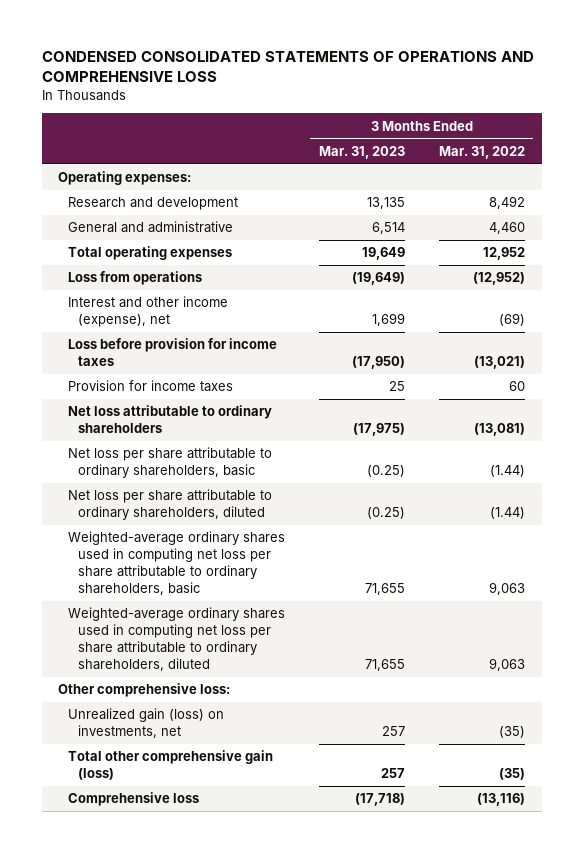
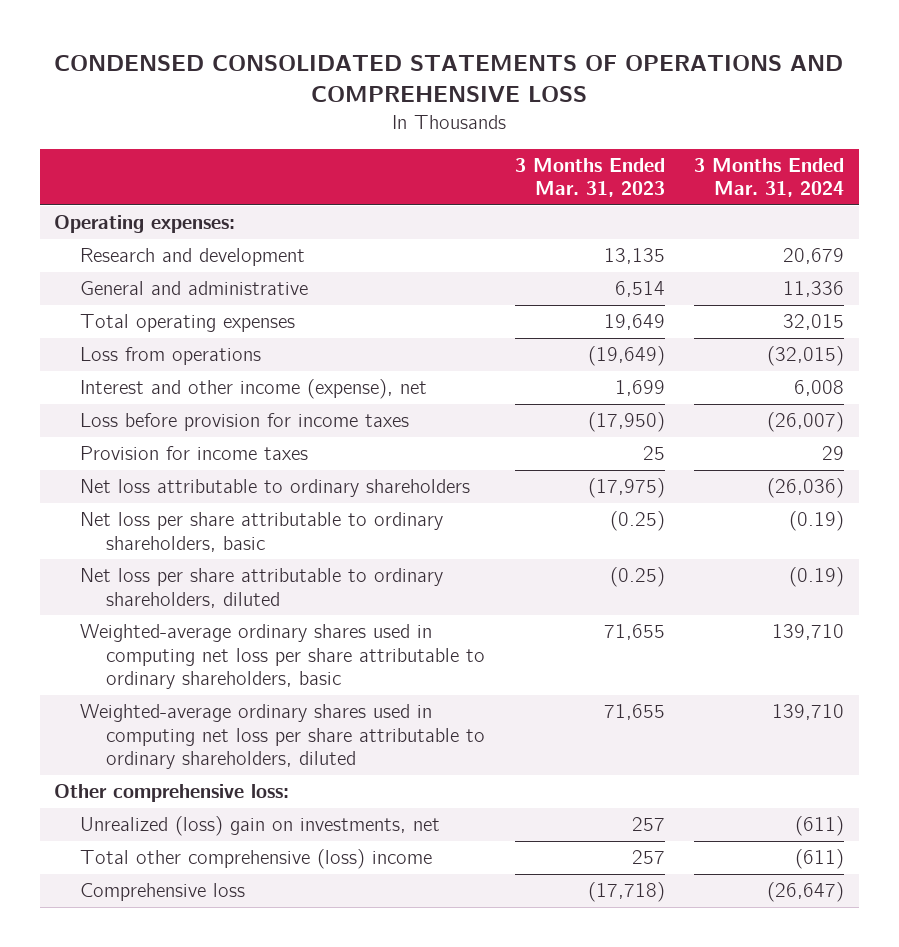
[438,146,525,160] Mar. 31, 2022 -> none
none -> [694,157,845,198] 3 Months Ended Mar. 31, 2024
[68,708,225,739] Unrealized gain (loss) on investments, net -> [80,816,441,837] Unrealized (loss) gain on investments, net
[68,750,274,781] Total other comprehensive gain (loss) -> [80,849,433,870] Total other comprehensive (loss) income

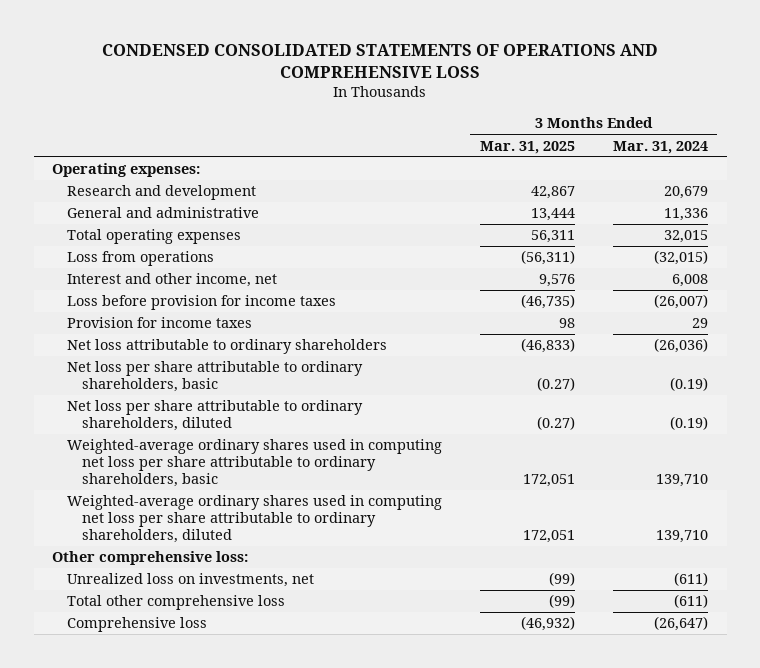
[514,157,665,198] 3 Months Ended Mar. 31, 2023 -> none
none -> [479,140,575,154] Mar. 31, 2025
[80,379,428,400] Interest and other income (expense), net -> [67,273,278,288] Interest and other income, net
[80,816,441,837] Unrealized (loss) gain on investments, net -> [67,573,315,588] Unrealized loss on investments, net
[80,849,433,870] Total other comprehensive (loss) income -> [67,595,286,611] Total other comprehensive loss

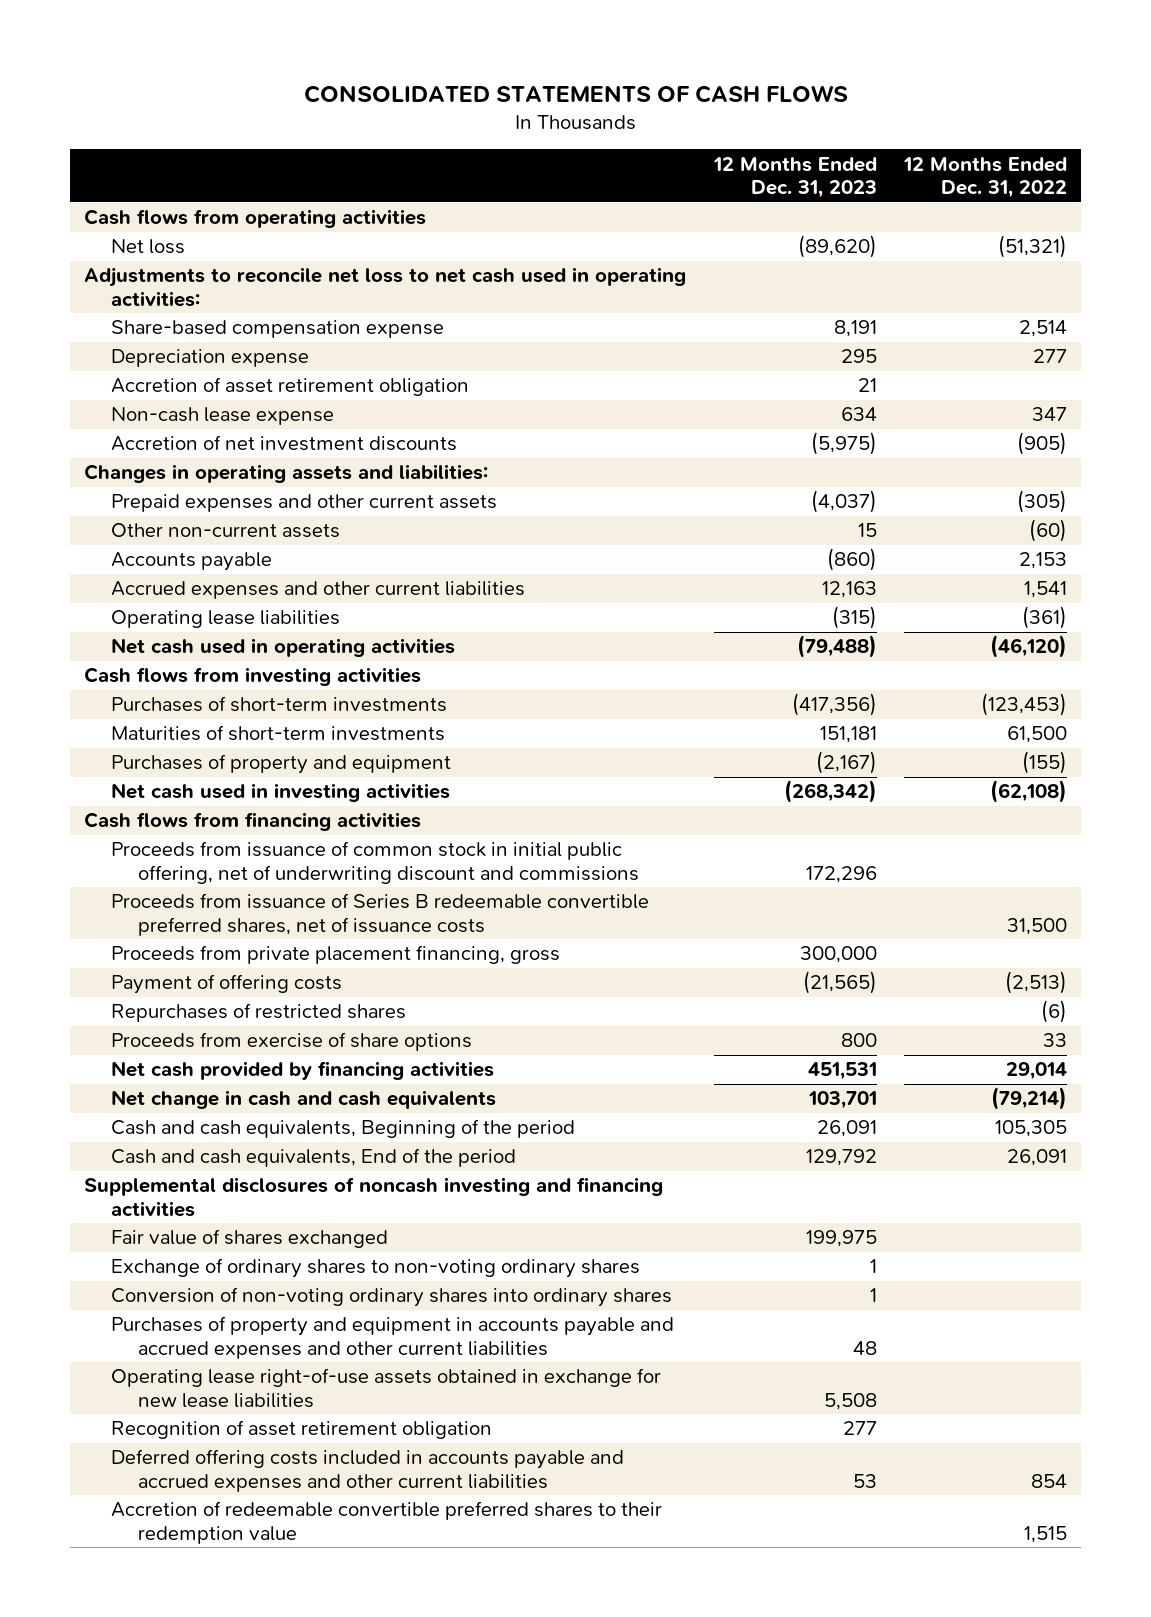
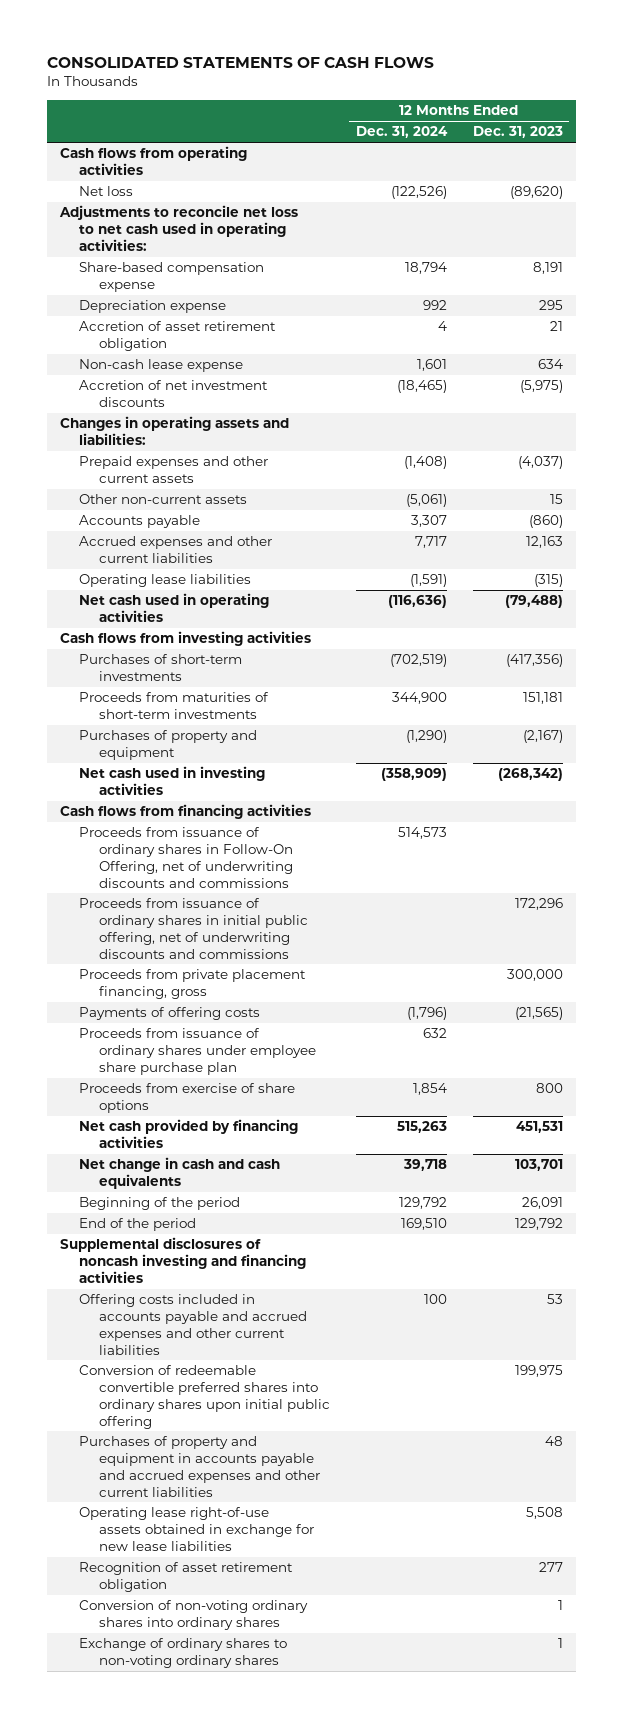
[903,156,1068,199] 12 Months Ended Dec. 31, 2022 -> none
none -> [355,126,448,139] Dec. 31, 2024
[110,725,445,742] Maturities of short-term investments -> [79,692,270,720] Proceeds from maturities of short-term investments
[110,893,649,936] Proceeds from issuance of Series B redeemable convertible preferred shares, net of issuance costs -> none
none -> [79,827,293,888] Proceeds from issuance of ordinary shares in Follow-On Offering, net of underwriting discounts and commissions
[110,841,639,884] Proceeds from issuance of common stock in initial public offering, net of underwriting discount and commissions -> [79,898,308,959] Proceeds from issuance of ordinary shares in initial public offering, net of underwriting discounts and commissions
[110,1003,406,1023] Repurchases of restricted shares -> none
[110,974,342,995] Payment of offering costs -> [79,1007,261,1021] Payments of offering costs
none -> [79,1028,316,1075] Proceeds from issuance of ordinary shares under employee share purchase plan
[110,1119,575,1139] Cash and cash equivalents, Beginning of the period -> [79,1197,241,1211] Beginning of the period
[110,1148,516,1168] Cash and cash equivalents, End of the period -> [79,1218,197,1232] End of the period
none -> [79,1294,307,1355] Offering costs included in accounts payable and accrued expenses and other current liabilities
[110,1229,388,1249] Fair value of shares exchanged -> [79,1365,330,1429] Conversion of redeemable convertible preferred shares into ordinary shares upon initial public offering
[110,1449,624,1492] Deferred offering costs included in accounts payable and accrued expenses and other current liabilities -> none
[110,1501,662,1544] Accretion of redeemable convertible preferred shares to their redemption value -> none
[110,1287,672,1308] Conversion of non-voting ordinary shares into ordinary shares -> [79,1600,309,1631] Conversion of non-voting ordinary shares into ordinary shares
[110,1258,640,1279] Exchange of ordinary shares to non-voting ordinary shares -> [79,1638,288,1669] Exchange of ordinary shares to non-voting ordinary shares

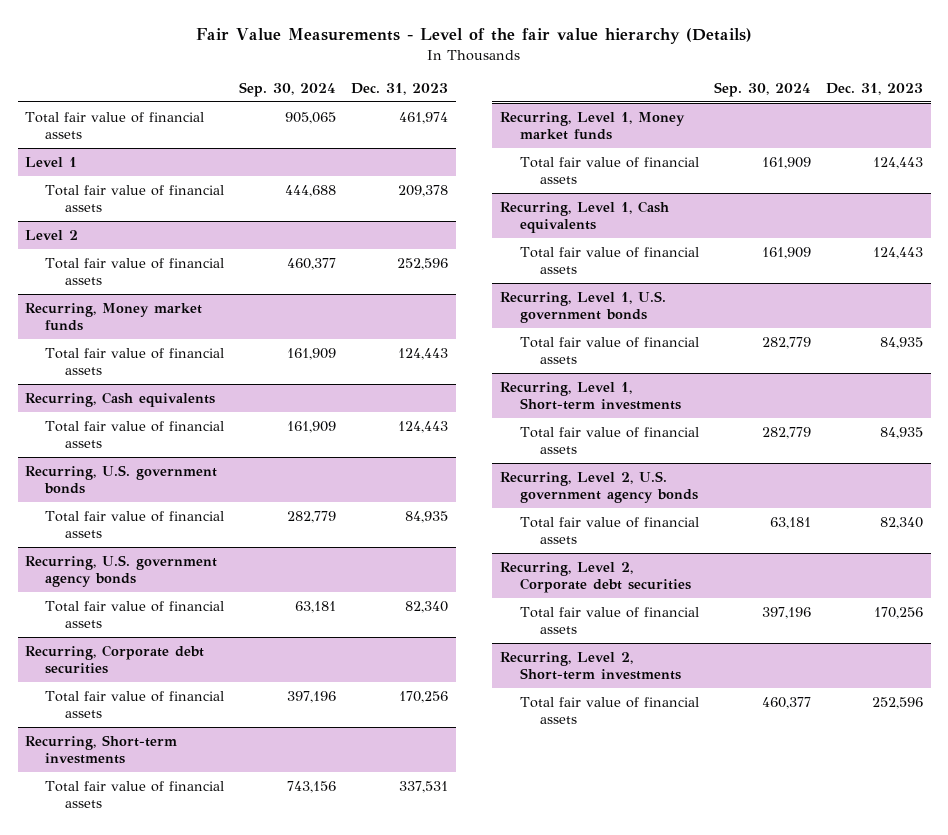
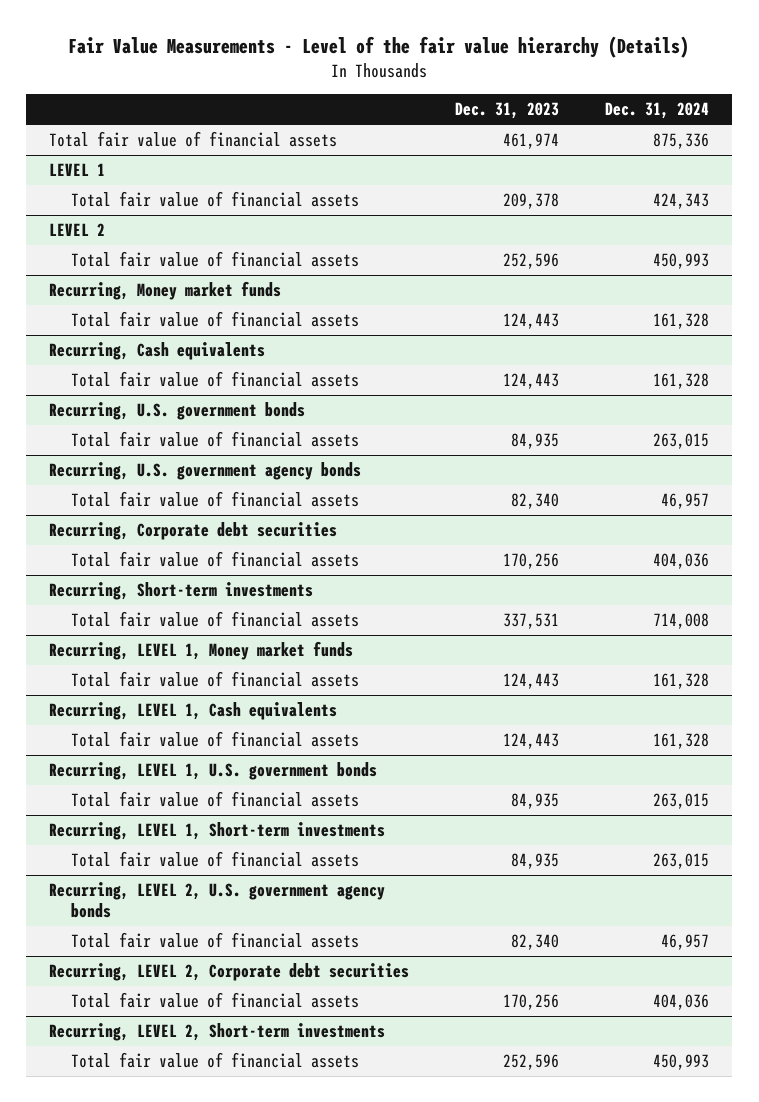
[239,82,337,98] Sep. 30, 2024 -> none
none -> [605,102,710,120] Dec. 31, 2024
[25,156,78,167] Level 1 -> [49,163,106,177] LEVEL 1
[25,229,79,240] Level 2 -> [49,223,106,237] LEVEL 2
[499,111,685,141] Recurring, Level 1, Money market funds -> [49,641,354,661] Recurring, LEVEL 1, Money market funds
[499,200,669,234] Recurring, Level 1, Cash equivalents -> [49,702,338,721] Recurring, LEVEL 1, Cash equivalents
[499,290,666,324] Recurring, Level 1, U.S. government bonds -> [49,762,378,781] Recurring, LEVEL 1, U.S. government bonds
[499,381,681,411] Recurring, Level 1, Short-term investments -> [49,822,386,841] Recurring, LEVEL 1, Short-term investments
[499,470,698,504] Recurring, Level 2, U.S. government agency bonds -> [49,882,386,918] Recurring, LEVEL 2, U.S. government agency bonds
[499,561,691,594] Recurring, Level 2, Corporate debt securities -> [49,963,410,982] Recurring, LEVEL 2, Corporate debt securities
[499,651,681,681] Recurring, Level 2, Short-term investments -> [49,1023,386,1042] Recurring, LEVEL 2, Short-term investments

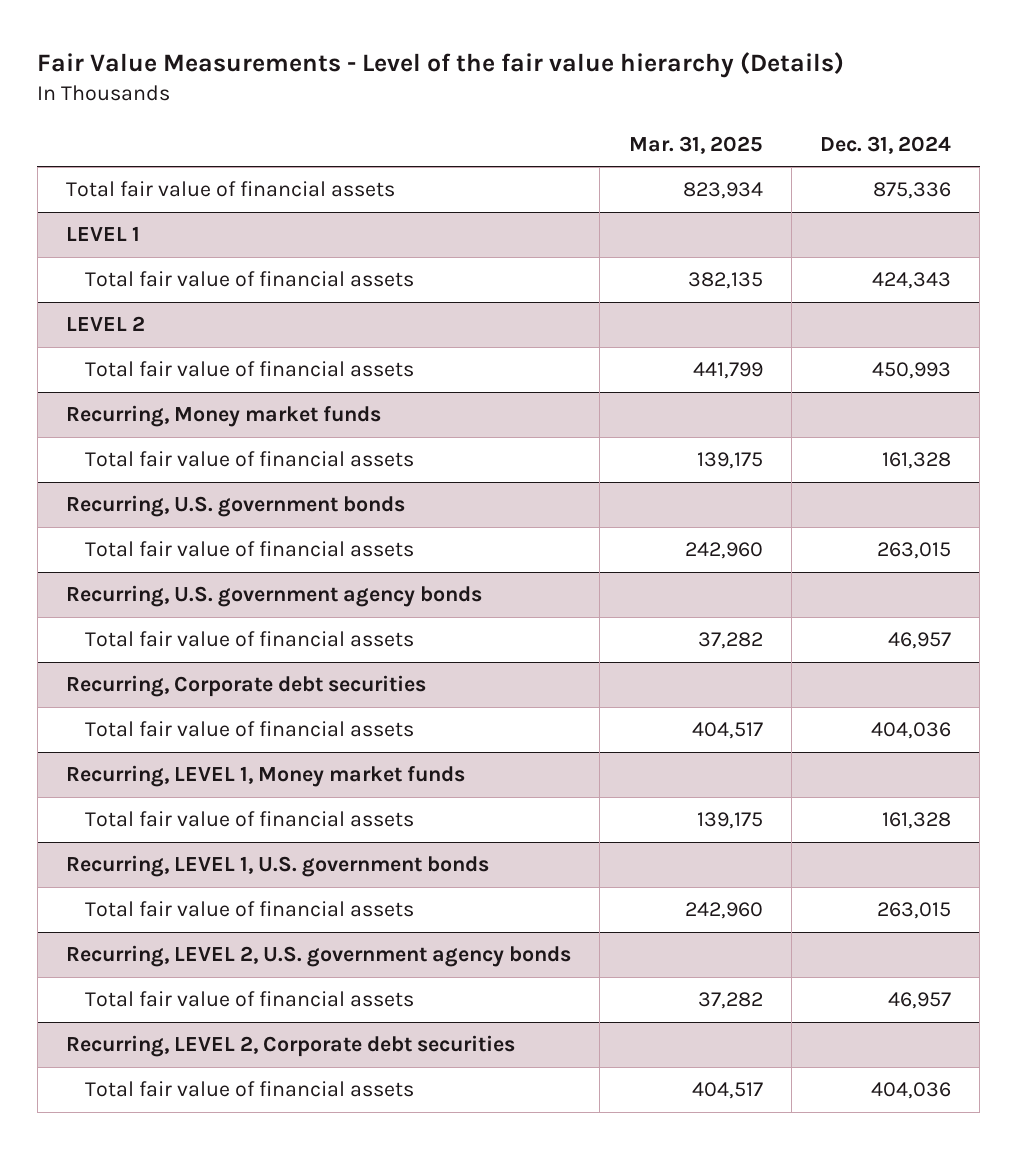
[455,102,560,120] Dec. 31, 2023 -> none
none -> [628,135,763,154] Mar. 31, 2025
[49,342,266,361] Recurring, Cash equivalents -> none
[71,371,360,388] Total fair value of financial assets -> none
[49,582,314,601] Recurring, Short-term investments -> none
[71,611,360,628] Total fair value of financial assets -> none
[49,702,338,721] Recurring, LEVEL 1, Cash equivalents -> none
[71,731,360,748] Total fair value of financial assets -> none
[49,822,386,841] Recurring, LEVEL 1, Short-term investments -> none
[71,851,360,868] Total fair value of financial assets -> none
[49,1023,386,1042] Recurring, LEVEL 2, Short-term investments -> none
[71,1052,360,1069] Total fair value of financial assets -> none

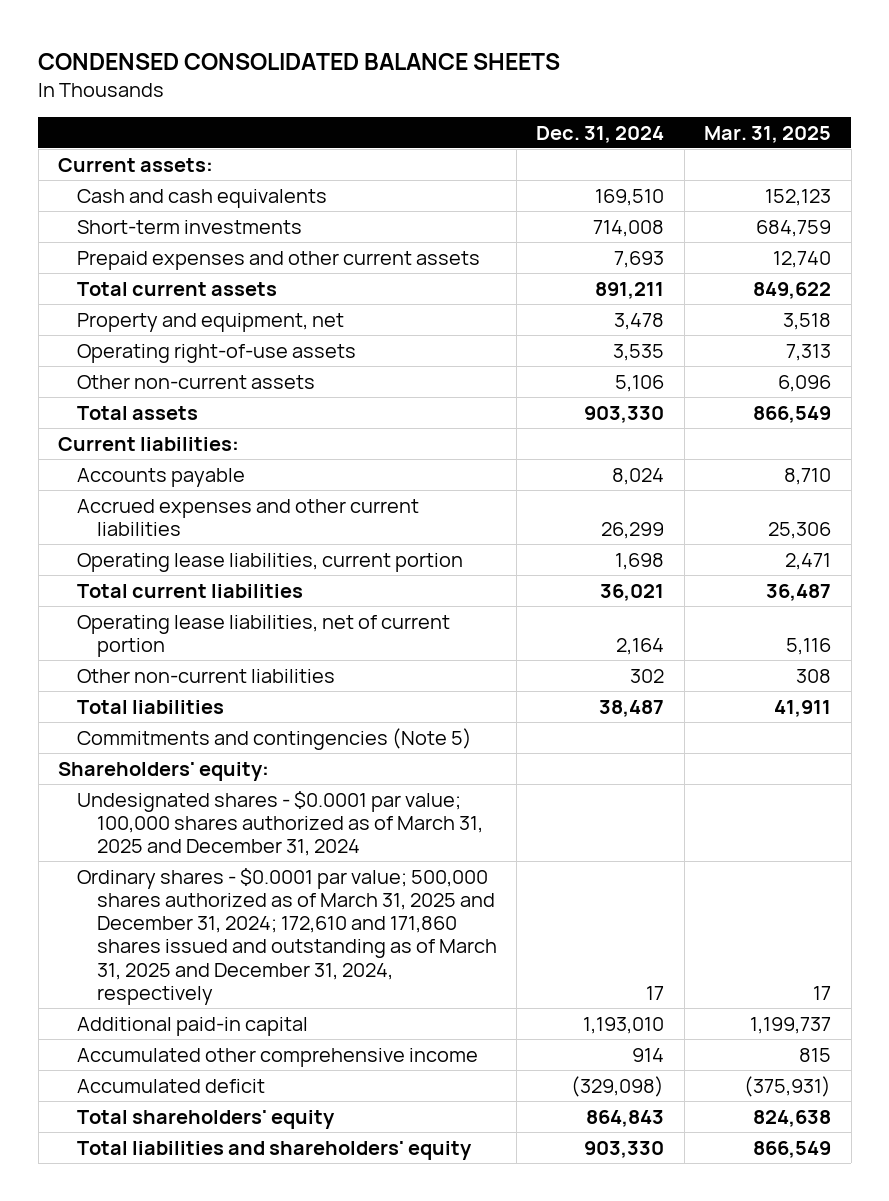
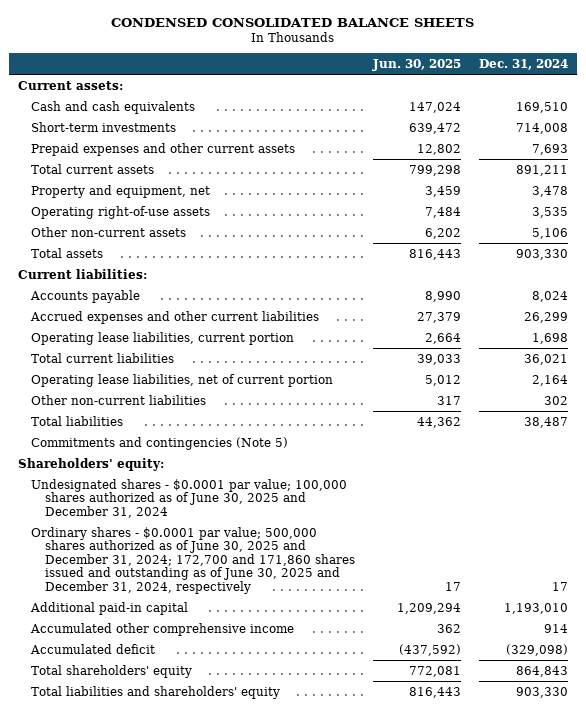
[704,125,832,143] Mar. 31, 2025 -> none
none -> [371,58,461,71] Jun. 30, 2025
[77,790,483,857] Undesignated shares - $0.0001 par value; 100,000 shares authorized as of March 31, 2025 and December 31, 2024 -> [31,478,348,518] Undesignated shares - $0.0001 par value; 100,000 shares authorized as of June 30, 2025 and December 31, 2024
[77,867,497,1005] Ordinary shares - $0.0001 par value; 500,000 shares authorized as of March 31, 2025 and December 31, 2024; 172,610 and 171,860 shares issued and outstanding as of March 31, 2025 and December 31, 2024, respectively -> [31,526,355,594] Ordinary shares - $0.0001 par value; 500,000 shares authorized as of June 30, 2025 and December 31, 2024; 172,700 and 171,860 shares issued and outstanding as of June 30, 2025 and December 31, 2024, respectively

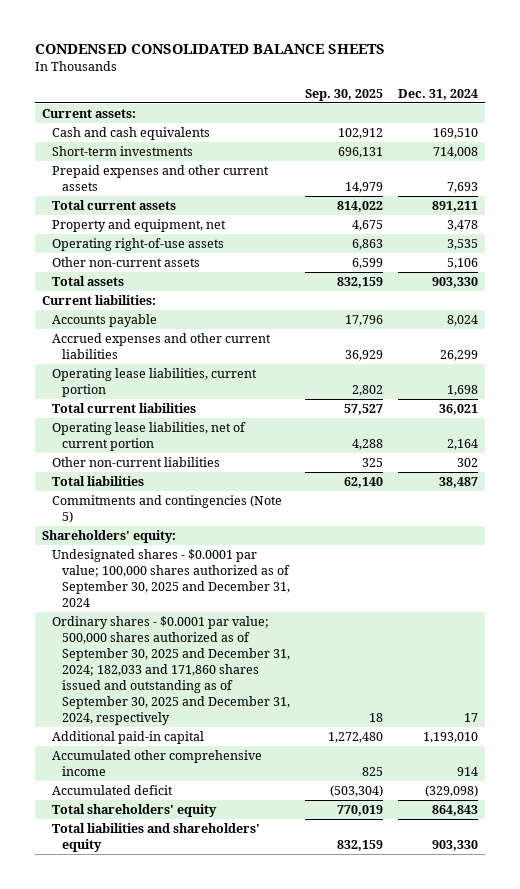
[371,58,461,71] Jun. 30, 2025 -> none
none -> [304,88,383,101] Sep. 30, 2025
[31,478,348,518] Undesignated shares - $0.0001 par value; 100,000 shares authorized as of June 30, 2025 and December 31, 2024 -> [51,549,290,608] Undesignated shares - $0.0001 par value; 100,000 shares authorized as of September 30, 2025 and December 31, 2024
[31,526,355,594] Ordinary shares - $0.0001 par value; 500,000 shares authorized as of June 30, 2025 and December 31, 2024; 172,700 and 171,860 shares issued and outstanding as of June 30, 2025 and December 31, 2024, respectively -> [51,616,290,725] Ordinary shares - $0.0001 par value; 500,000 shares authorized as of September 30, 2025 and December 31, 2024; 182,033 and 171,860 shares issued and outstanding as of September 30, 2025 and December 31, 2024, respectively

